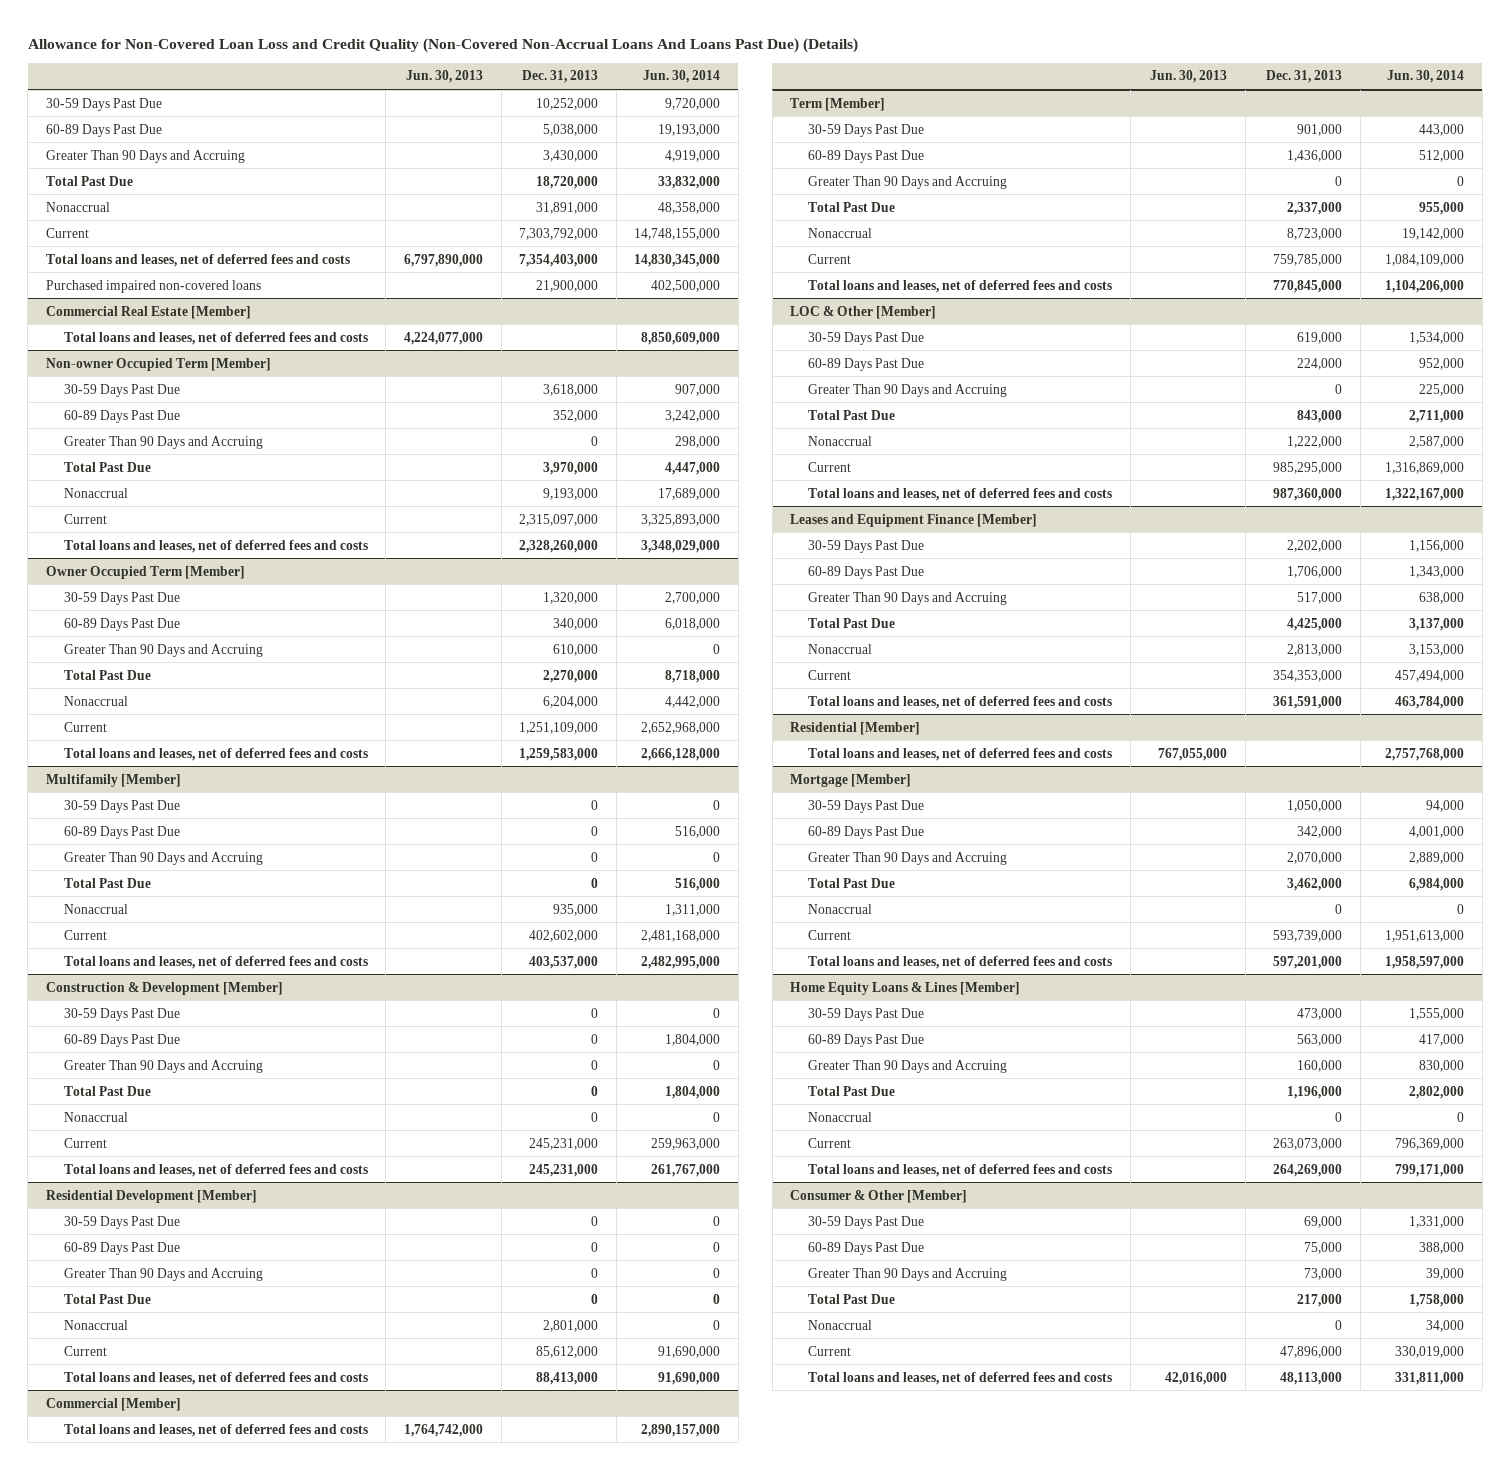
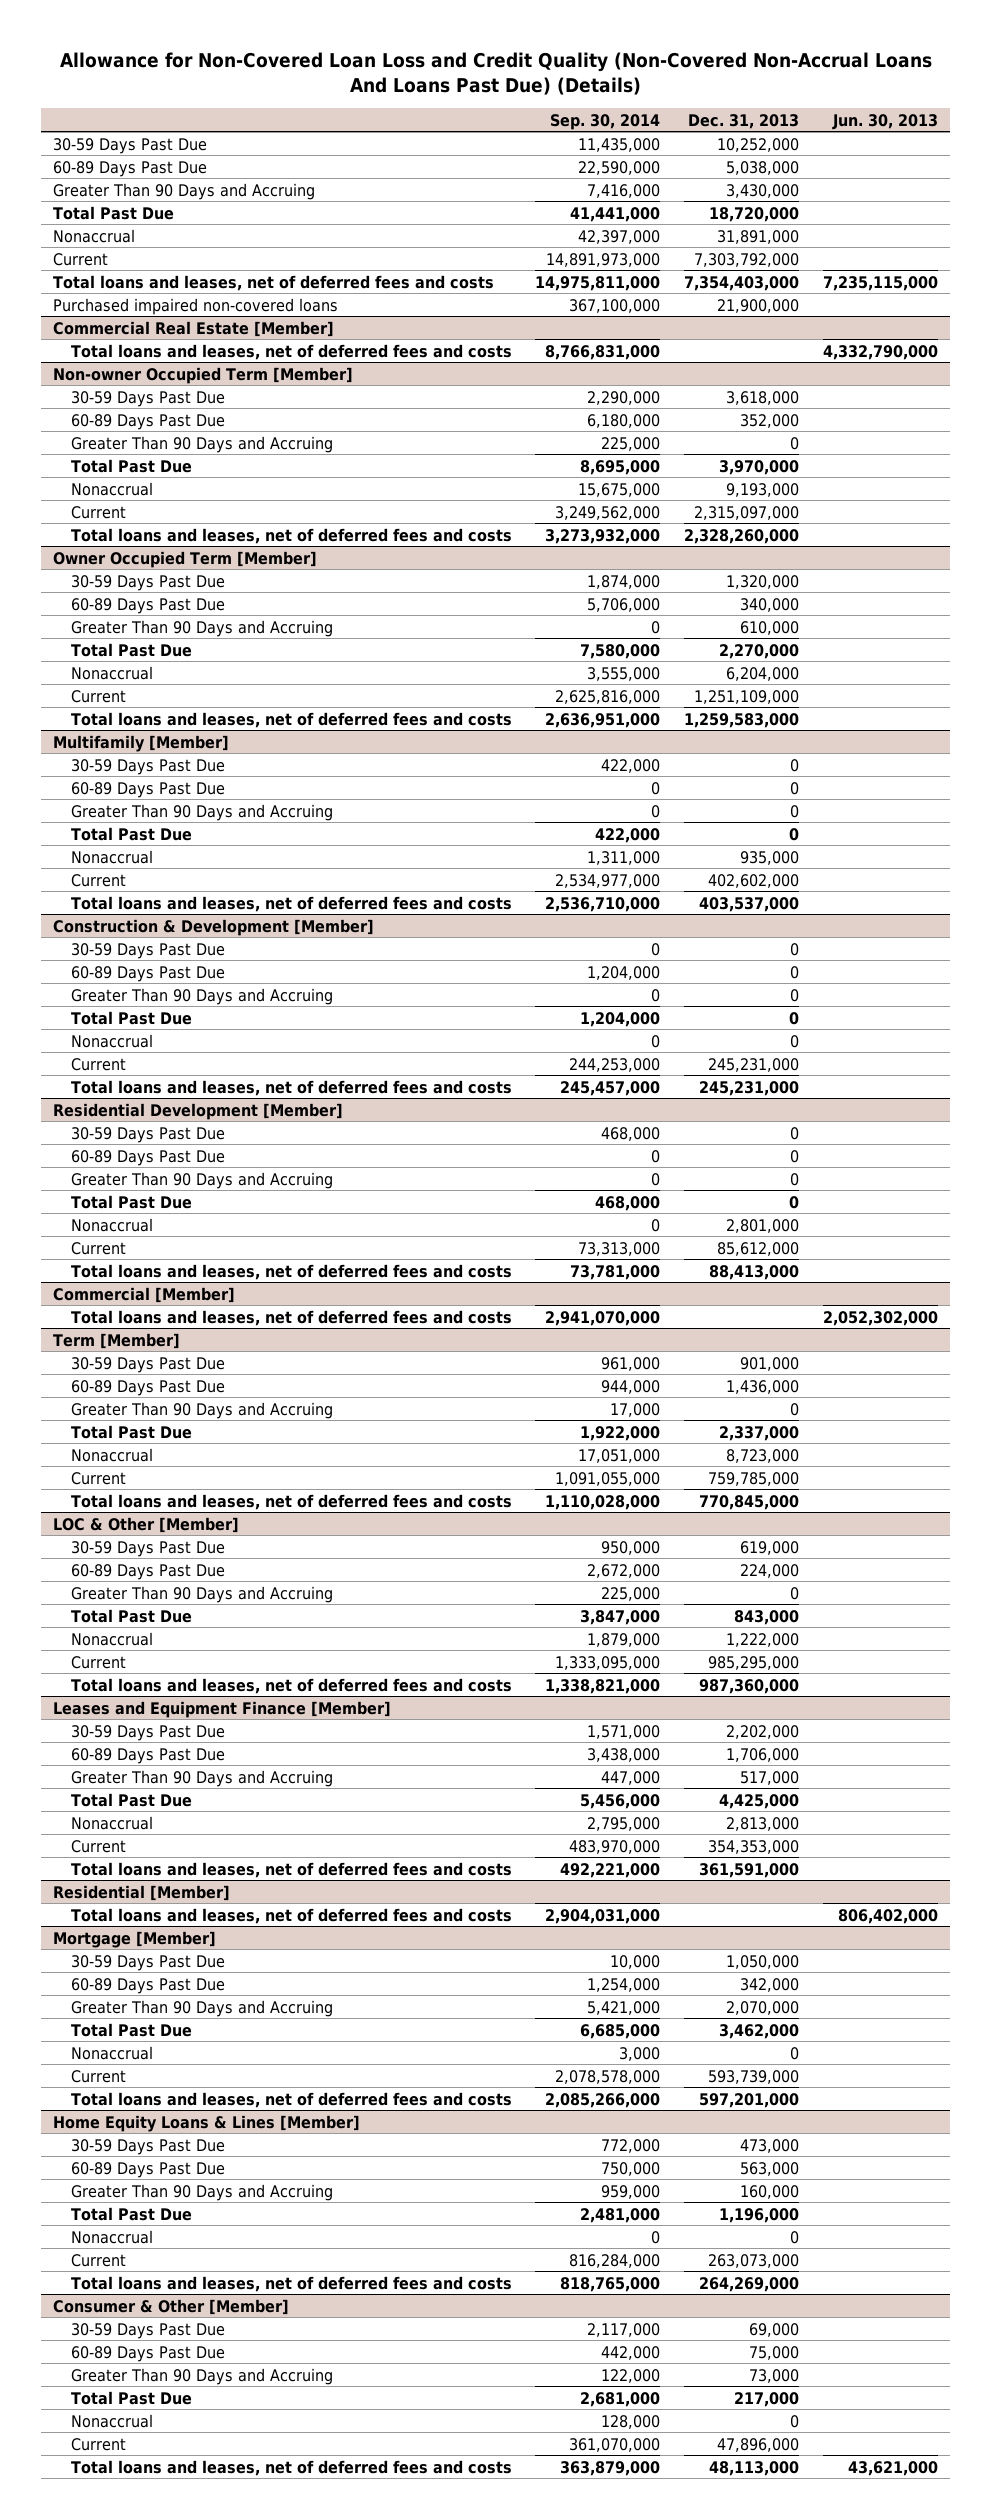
[643,70,721,84] Jun. 30, 2014 -> none
none -> [550,113,661,130] Sep. 30, 2014
[404,253,484,267] 6,797,890,000 -> [823,275,939,291] 7,235,115,000
[404,331,484,345] 4,224,077,000 -> [823,344,939,360] 4,332,790,000
[404,1423,484,1437] 1,764,742,000 -> [823,1310,939,1326] 2,052,302,000
[1158,747,1228,761] 767,055,000 -> [838,1908,939,1924] 806,402,000
[1165,1371,1228,1385] 42,016,000 -> [848,2460,939,2476] 43,621,000

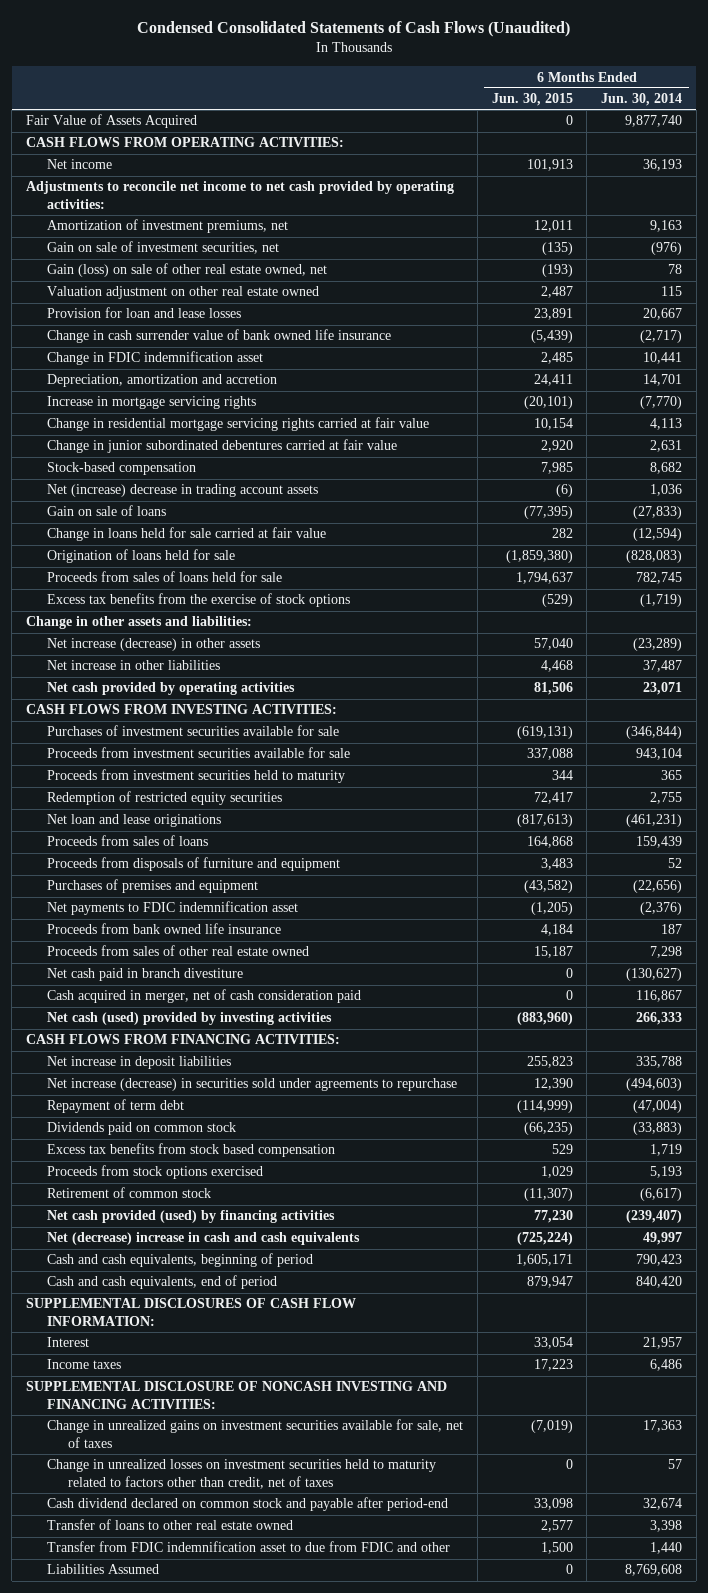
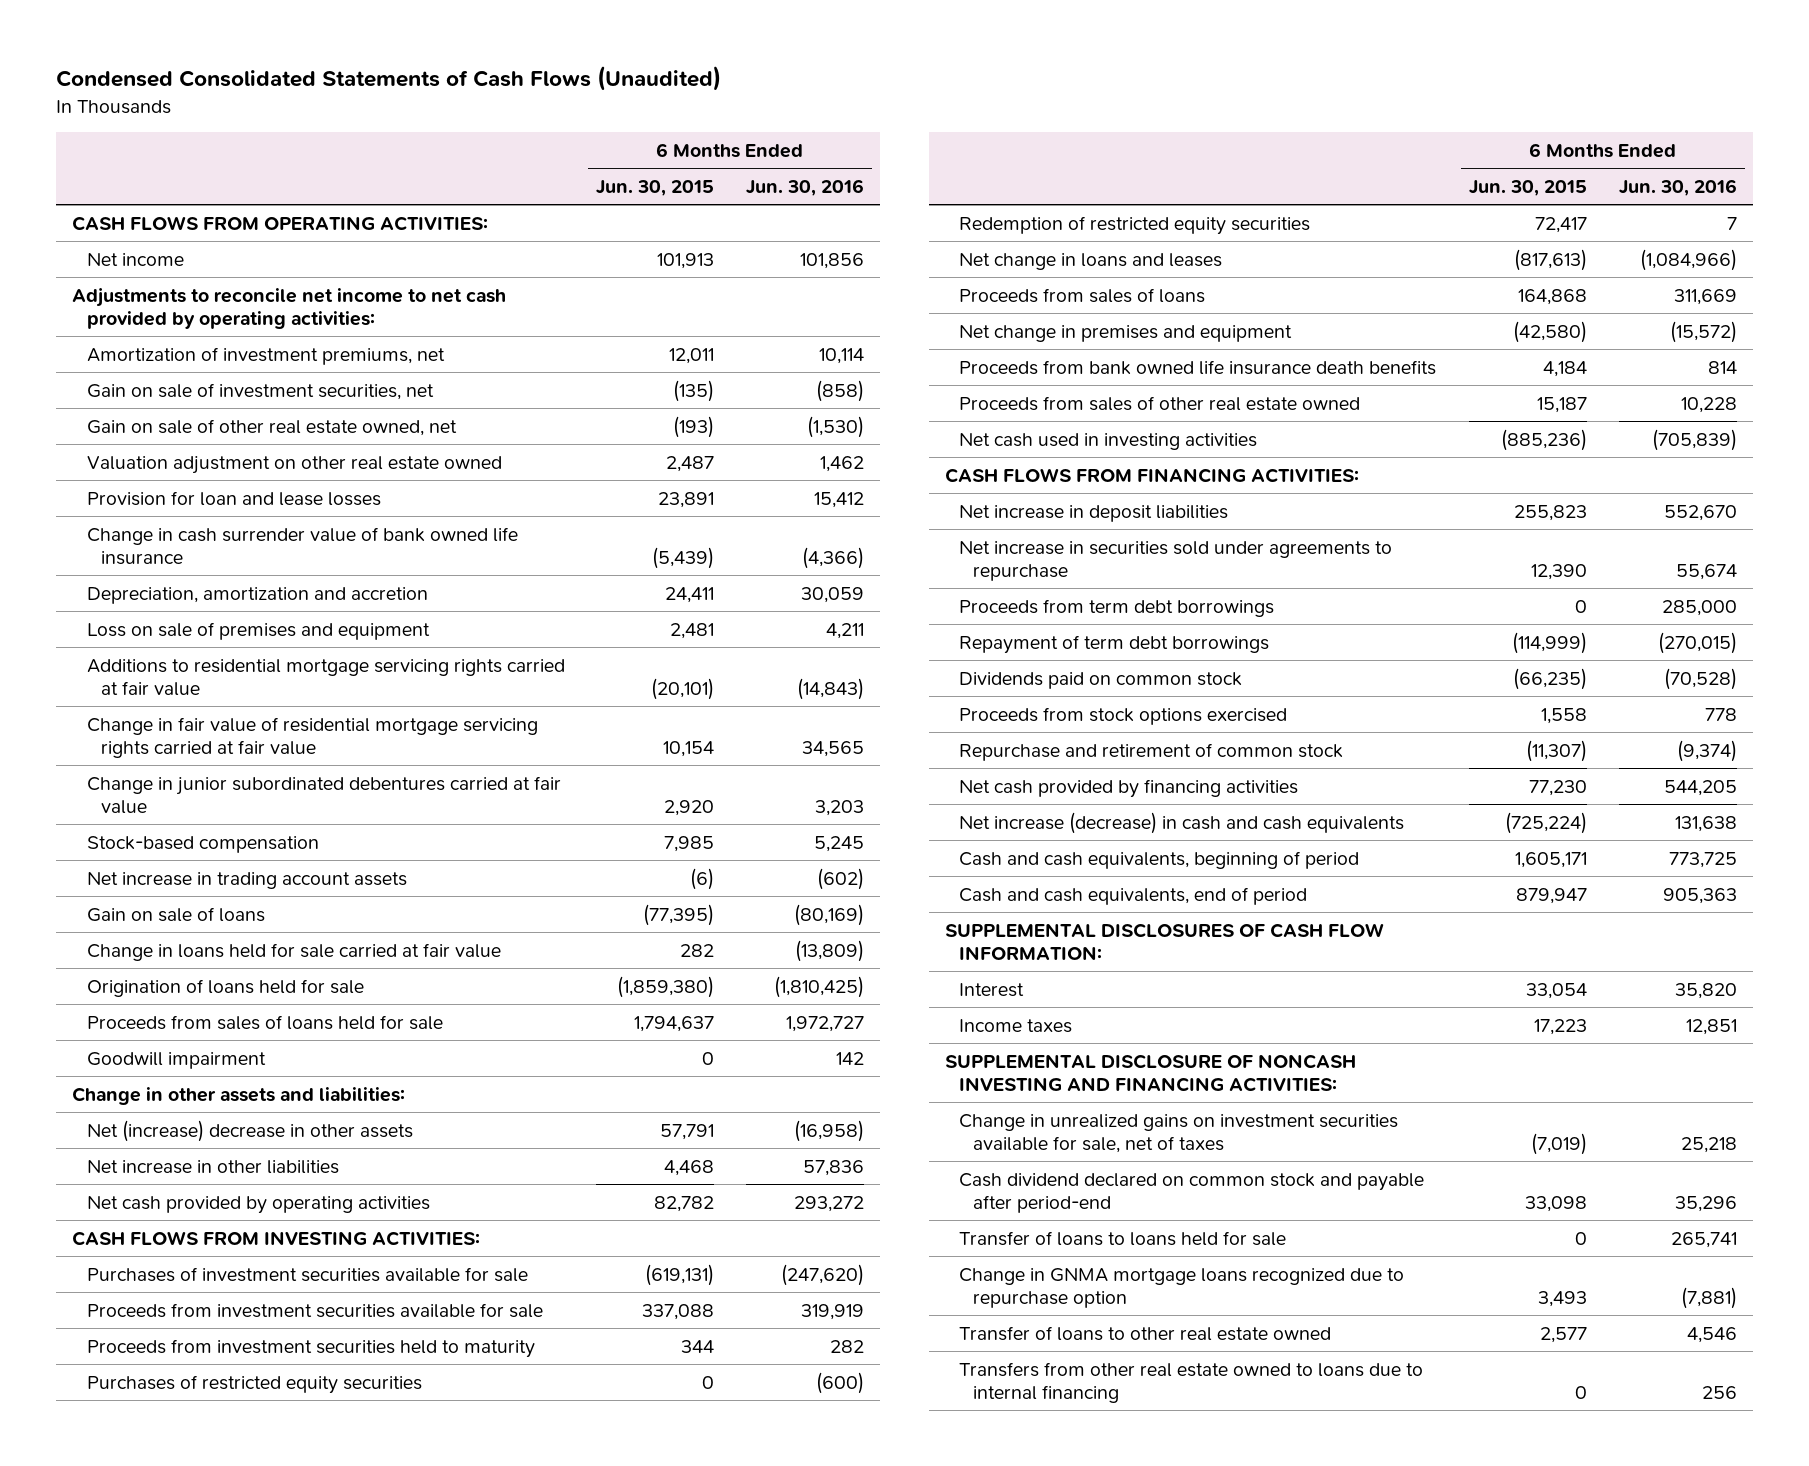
[601,93,683,107] Jun. 30, 2014 -> none
none -> [746,178,865,196] Jun. 30, 2016
[26,114,198,129] Fair Value of Assets Acquired -> none
[46,263,327,278] Gain (loss) on sale of other real estate owned, net -> [86,418,457,436] Gain on sale of other real estate owned, net
[46,351,263,366] Change in FDIC indemnification asset -> none
none -> [86,621,430,640] Loss on sale of premises and equipment
[46,396,256,410] Increase in mortgage servicing rights -> [86,658,565,697] Additions to residential mortgage servicing rights carried at fair value
[46,417,429,432] Change in residential mortgage servicing rights carried at fair value -> [86,716,538,759] Change in fair value of residential mortgage servicing rights carried at fair value
[46,484,318,498] Net (increase) decrease in trading account assets -> [86,871,407,889] Net increase in trading account assets
[46,593,350,608] Excess tax benefits from the exercise of stock options -> none
none -> [86,1051,266,1069] Goodwill impairment
[46,638,260,652] Net increase (decrease) in other assets -> [86,1119,413,1142] Net (increase) decrease in other assets
[533,638,573,651] 57,040 -> [660,1123,715,1140] 57,791
[533,682,573,696] 81,506 -> [654,1195,715,1212] 82,782
none -> [86,1374,422,1394] Purchases of restricted equity securities
[46,814,221,828] Net loan and lease originations -> [959,252,1223,270] Net change in loans and leases
[46,857,340,872] Proceeds from disposals of furniture and equipment -> none
[46,901,298,916] Net payments to FDIC indemnification asset -> none
[46,879,258,894] Purchases of premises and equipment -> [959,324,1293,342] Net change in premises and equipment
[523,880,573,894] (43,582) -> [1512,320,1587,343] (42,580)
[46,923,281,935] Proceeds from bank owned life insurance -> [959,359,1437,375] Proceeds from bank owned life insurance death benefits
[46,968,243,982] Net cash paid in branch divestiture -> none
[46,989,361,1004] Cash acquired in merger, net of cash consideration paid -> none
[46,1012,332,1026] Net cash (used) provided by investing activities -> [959,432,1258,450] Net cash used in investing activities
[516,1012,573,1026] (883,960) -> [1500,428,1587,451] (885,236)
[46,1078,457,1092] Net increase (decrease) in securities sold under agreements to repurchase -> [959,540,1393,582] Net increase in securities sold under agreements to repurchase
none -> [959,598,1275,617] Proceeds from term debt borrowings
[46,1099,184,1114] Repayment of term debt -> [959,634,1270,654] Repayment of term debt borrowings
[46,1143,335,1158] Excess tax benefits from stock based compensation -> none
[540,1166,573,1179] 1,029 -> [1540,707,1587,724] 1,558
[46,1187,211,1199] Retirement of common stock -> [959,742,1344,761] Repurchase and retirement of common stock
[46,1210,335,1224] Net cash provided (used) by financing activities -> [959,778,1299,798] Net cash provided by financing activities
[46,1232,360,1246] Net (decrease) increase in cash and cash equivalents -> [959,811,1405,834] Net increase (decrease) in cash and cash equivalents
[46,1459,436,1489] Change in unrealized losses on investment securities held to maturity related to factors other than credit, net of taxes -> none
none -> [959,1230,1287,1246] Transfer of loans to loans held for sale
none -> [959,1267,1405,1309] Change in GNMA mortgage loans recognized due to repurchase option
[46,1541,450,1553] Transfer from FDIC indemnification asset to due from FDIC and other -> none
[46,1564,159,1575] Liabilities Assumed -> none
none -> [959,1361,1424,1404] Transfers from other real estate owned to loans due to internal financing

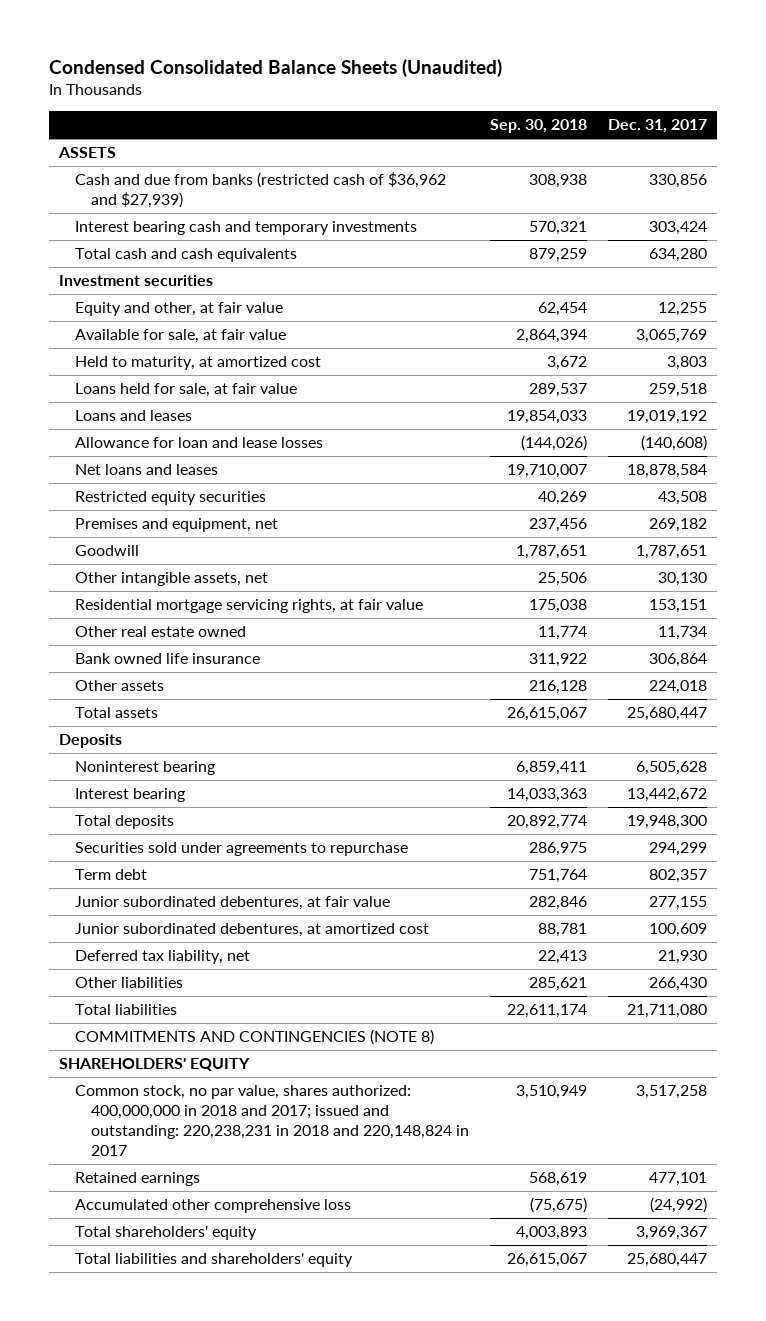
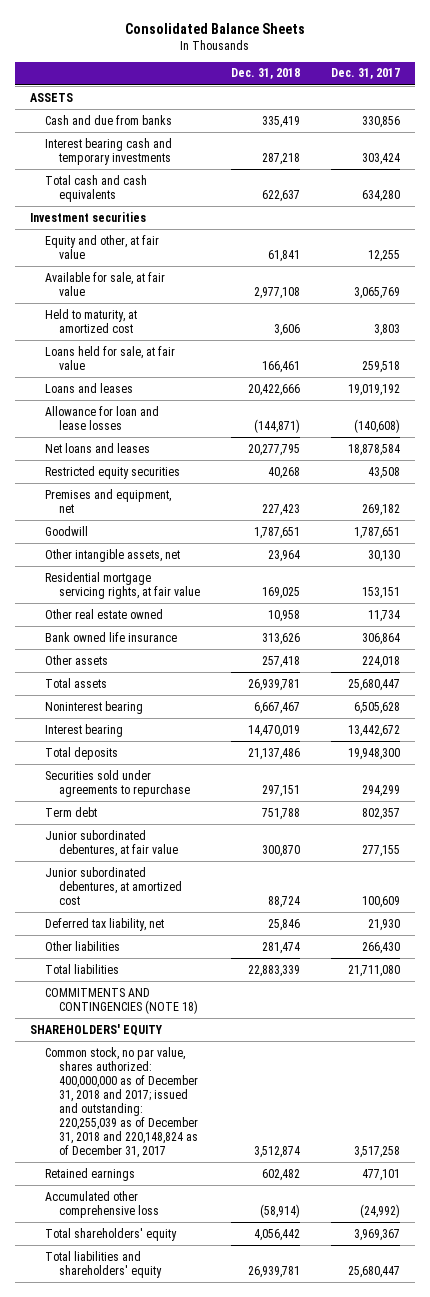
[48,58,502,77] Condensed Consolidated Balance Sheets (Unaudited) -> [125,22,306,34] Consolidated Balance Sheets
[490,119,588,134] Sep. 30, 2018 -> none
none -> [231,68,301,80] Dec. 31, 2018
[75,172,447,209] Cash and due from banks (restricted cash of $36,962 and $27,939) -> [44,114,172,125] Cash and due from banks
[59,734,123,749] Deposits -> none
[75,1029,435,1046] COMMITMENTS AND CONTINGENCIES (NOTE 8) -> [44,987,199,1014] COMMITMENTS AND CONTINGENCIES (NOTE 18)
[75,1085,470,1157] Common stock, no par value, shares authorized: 400,000,000 in 2018 and 2017; issued and outstanding: 220,238,231 in 2018 and 220,148,824 in 2017 -> [44,1046,199,1158] Common stock, no par value, shares authorized: 400,000,000 as of December 31, 2018 and 2017; issued and outstanding: 220,255,039 as of December 31, 2018 and 220,148,824 as of December 31, 2017

